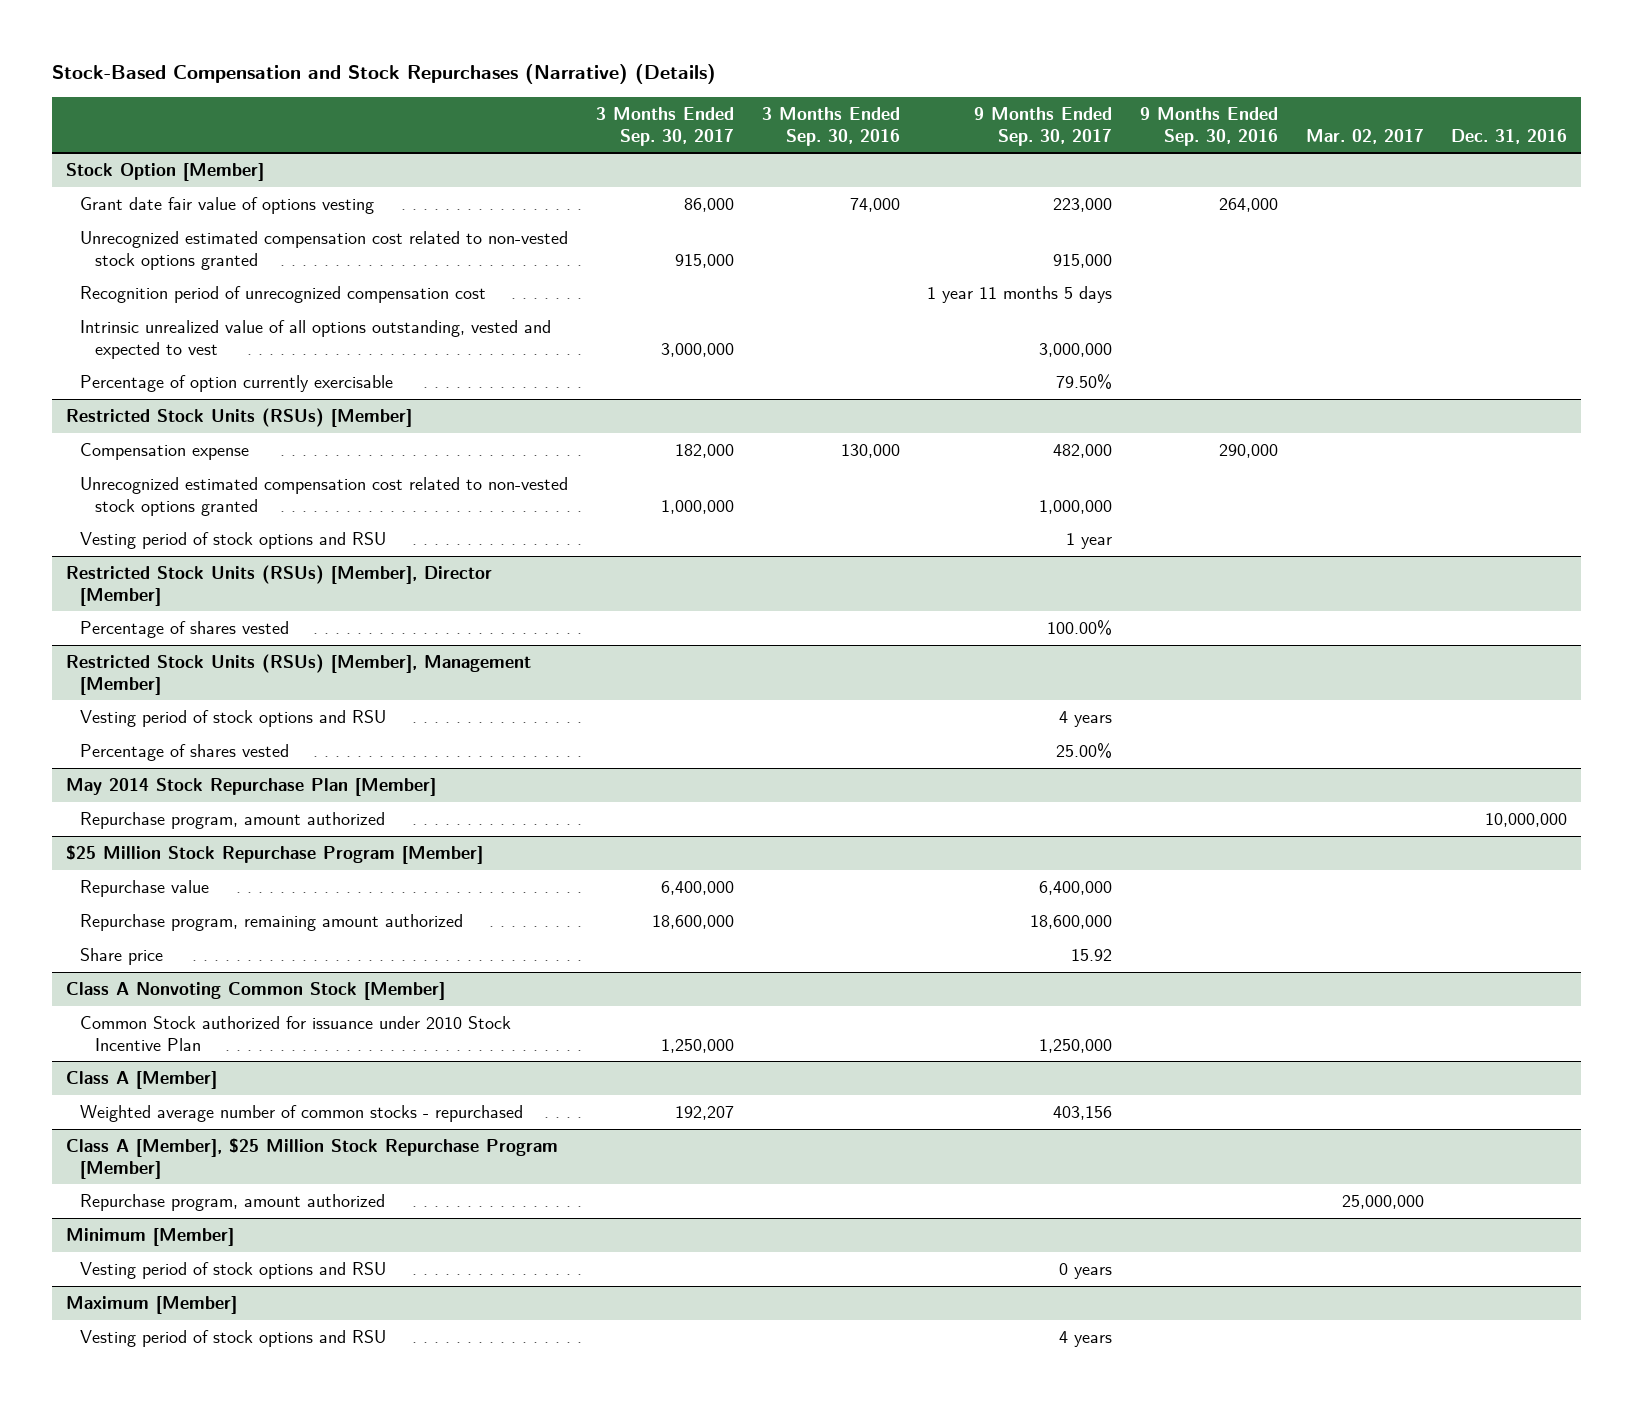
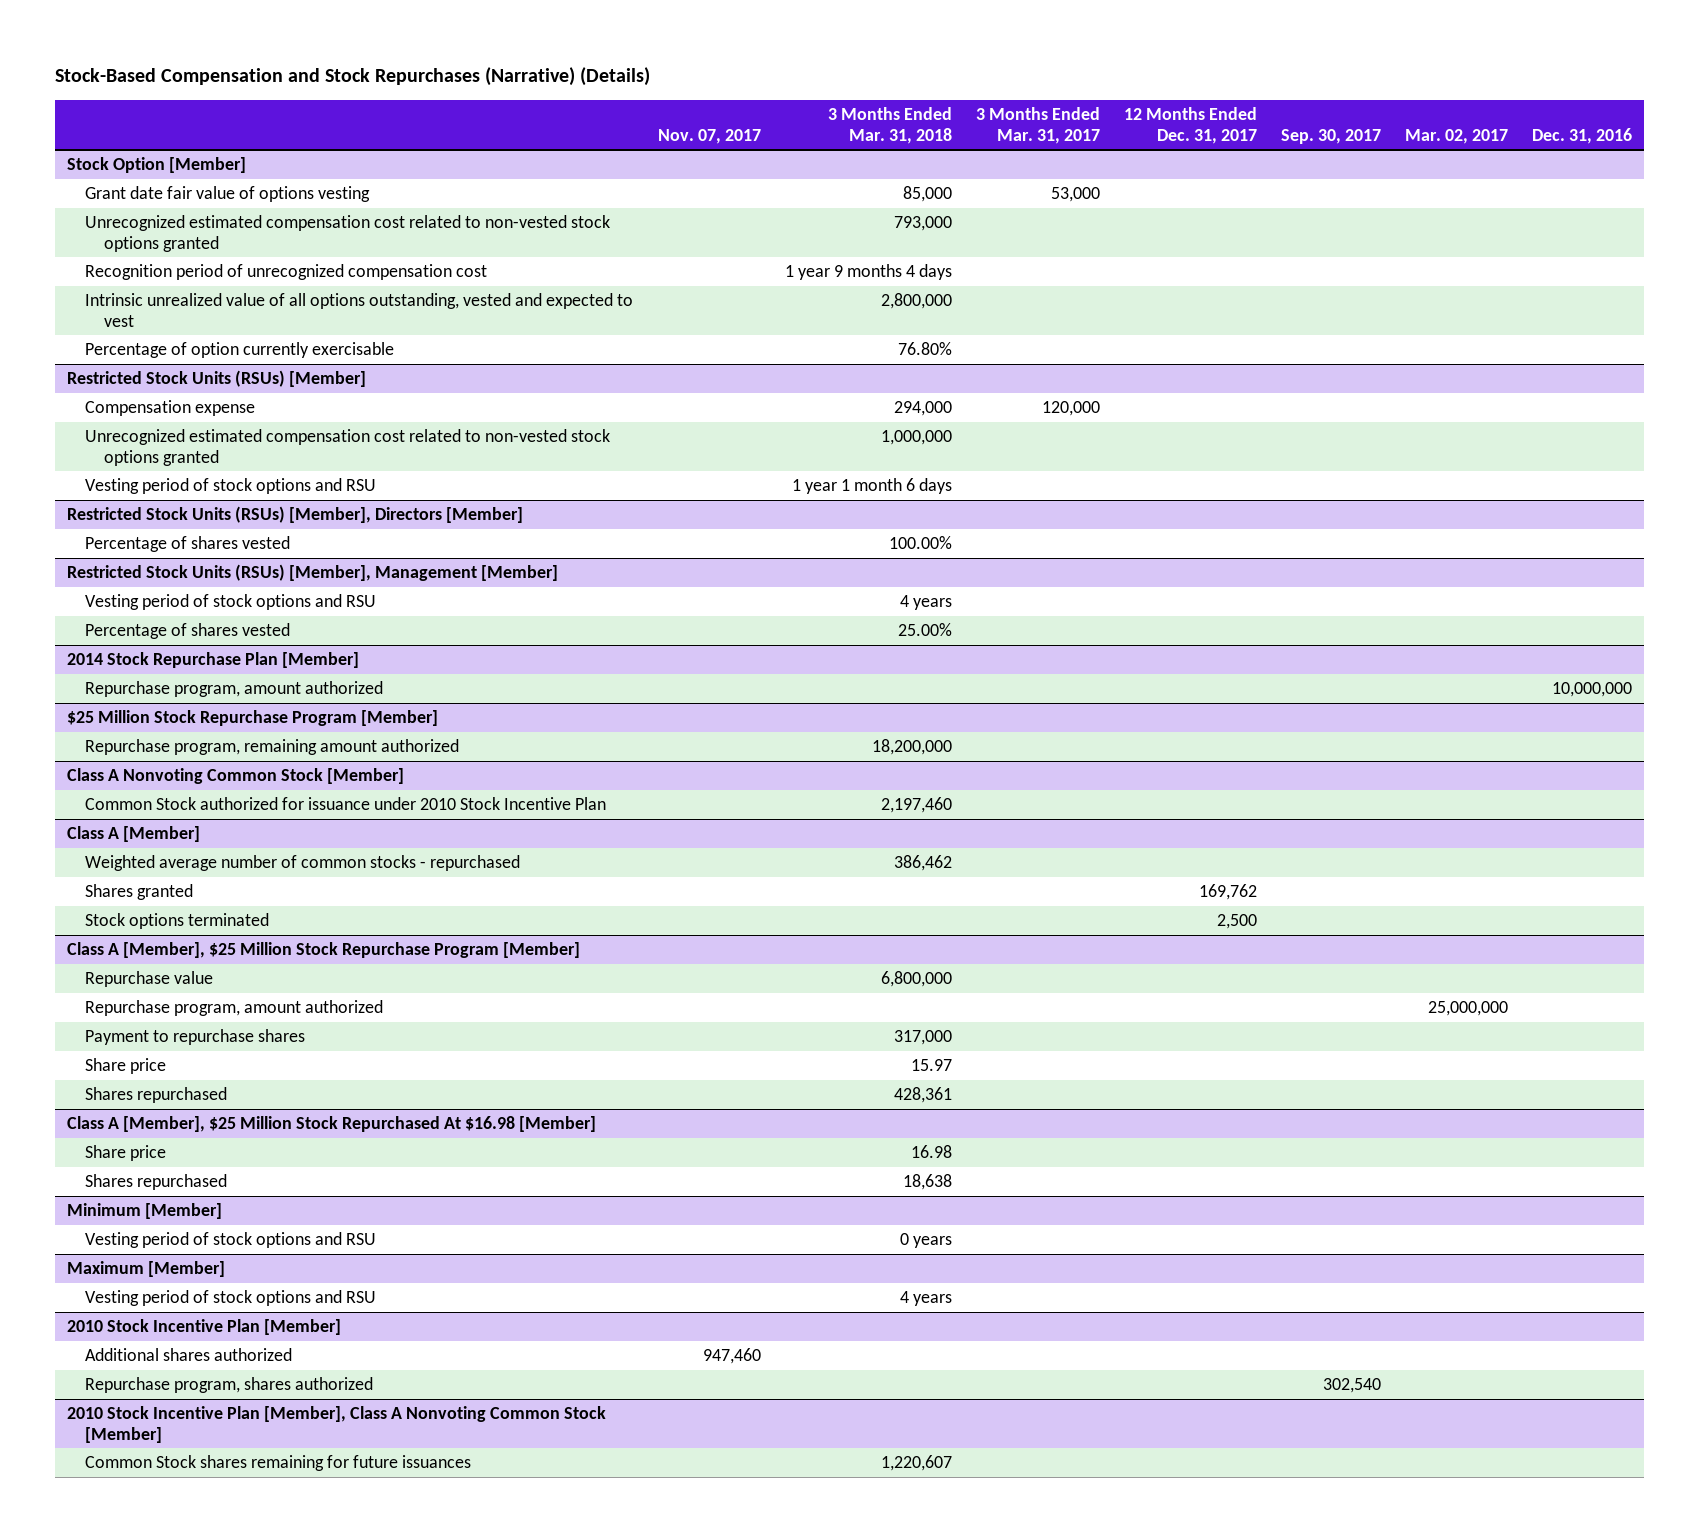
[596,107,735,146] 3 Months Ended Sep. 30, 2017 -> none
[761,107,900,146] 3 Months Ended Sep. 30, 2016 -> none
[974,107,1113,146] 9 Months Ended Sep. 30, 2017 -> none
[1140,107,1279,146] 9 Months Ended Sep. 30, 2016 -> none
none -> [657,128,761,144] Nov. 07, 2017
none -> [827,106,952,144] 3 Months Ended Mar. 31, 2018
none -> [975,106,1100,144] 3 Months Ended Mar. 31, 2017
none -> [1124,106,1258,144] 12 Months Ended Dec. 31, 2017
none -> [1281,128,1382,144] Sep. 30, 2017
[65,565,492,606] Restricted Stock Units (RSUs) [Member], Director [Member] -> [66,505,523,523] Restricted Stock Units (RSUs) [Member], Directors [Member]
[65,778,436,797] May 2014 Stock Repurchase Plan [Member] -> [66,651,359,668] 2014 Stock Repurchase Plan [Member]
[80,880,210,898] Repurchase value -> none
[80,948,164,966] Share price -> none
none -> [85,883,194,900] Shares granted
none -> [85,912,270,929] Stock options terminated
none -> [85,970,214,987] Repurchase value
none -> [85,1028,306,1045] Payment to repurchase shares
none -> [85,1057,167,1074] Share price
none -> [85,1086,228,1103] Shares repurchased
none -> [66,1115,596,1132] Class A [Member], $25 Million Stock Repurchased At $16.98 [Member]
none -> [85,1144,167,1161] Share price
none -> [85,1173,228,1190] Shares repurchased
none -> [66,1318,341,1335] 2010 Stock Incentive Plan [Member]
none -> [85,1347,293,1361] Additional shares authorized
none -> [85,1376,374,1393] Repurchase program, shares authorized
none -> [66,1405,606,1443] 2010 Stock Incentive Plan [Member], Class A Nonvoting Common Stock [Member]
none -> [85,1454,472,1471] Common Stock shares remaining for future issuances

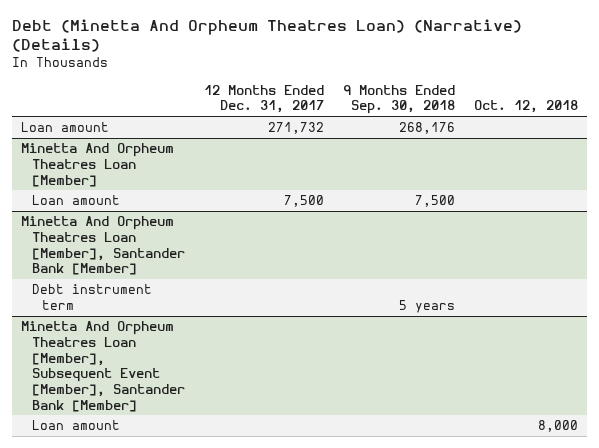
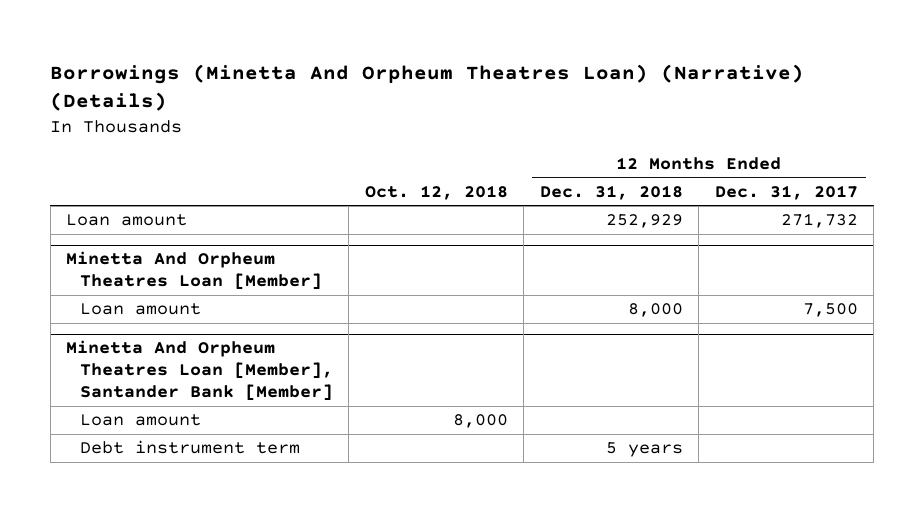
[11,18,522,53] Debt (Minetta And Orpheum Theatres Loan) (Narrative) (Details) -> [50,63,805,112] Borrowings (Minetta And Orpheum Theatres Loan) (Narrative) (Details)
[342,84,455,115] 9 Months Ended Sep. 30, 2018 -> none
none -> [539,184,683,200] Dec. 31, 2018
none -> [79,414,201,427] Loan amount
[21,321,185,412] Minetta And Orpheum Theatres Loan [Member], Subsequent Event [Member], Santander Bank [Member] -> none
[31,420,120,431] Loan amount -> none

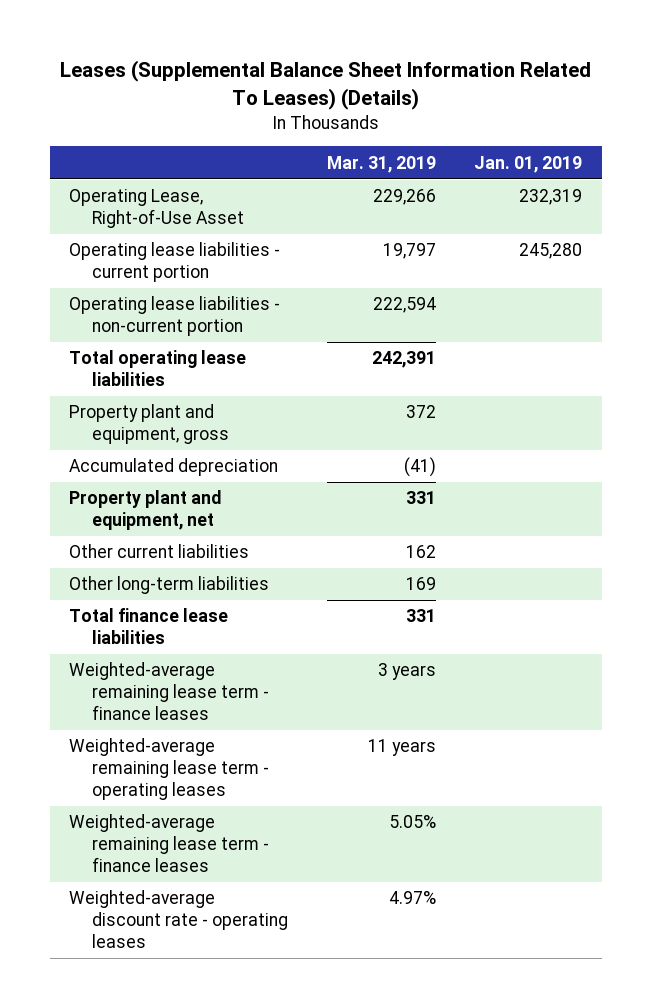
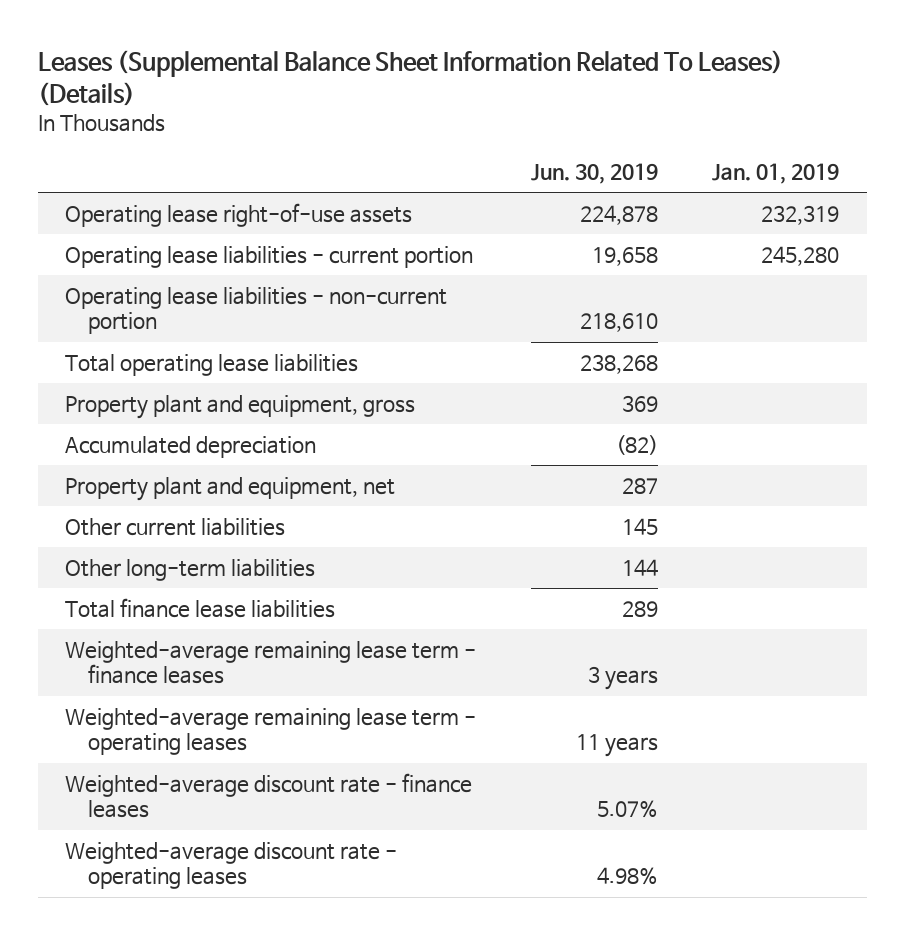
[326,155,436,173] Mar. 31, 2019 -> none
none -> [530,162,658,184] Jun. 30, 2019
[69,189,244,229] Operating Lease, Right-of-Use Asset -> [65,203,413,228] Operating lease right-of-use assets
[69,814,269,872] Weighted-average remaining lease term - finance leases -> [65,773,473,819] Weighted-average discount rate - finance leases

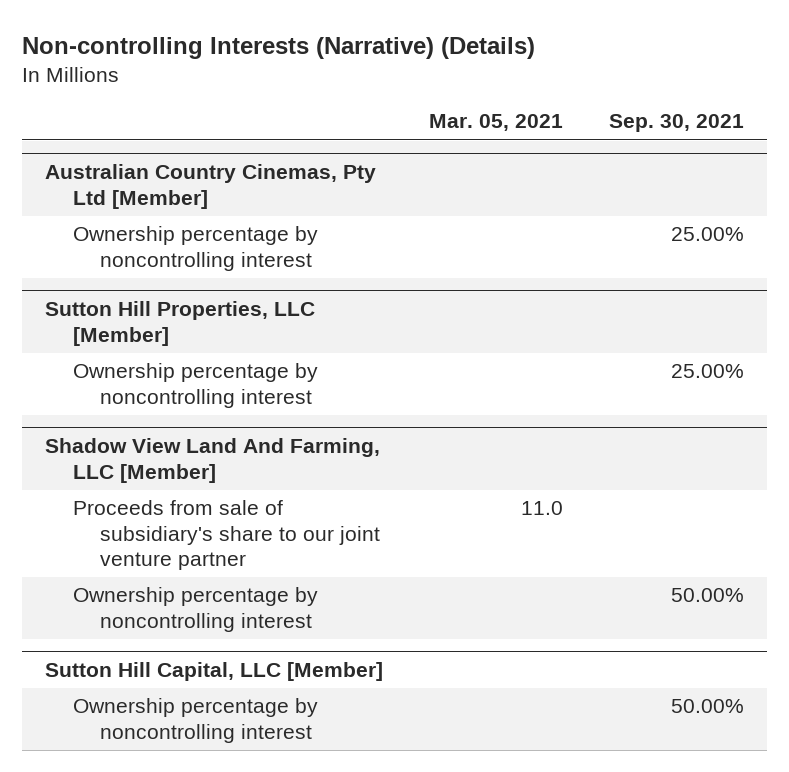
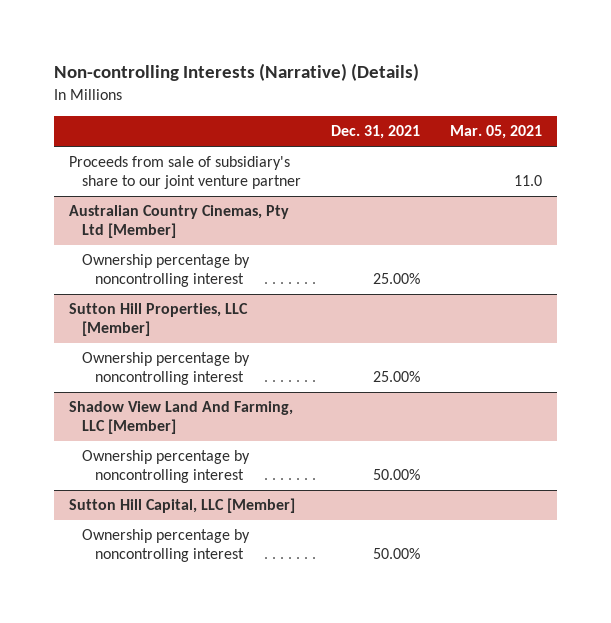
[609,114,745,133] Sep. 30, 2021 -> none
none -> [330,125,420,140] Dec. 31, 2021
none -> [68,156,301,190] Proceeds from sale of subsidiary's share to our joint venture partner
[72,500,381,571] Proceeds from sale of subsidiary's share to our joint venture partner -> none

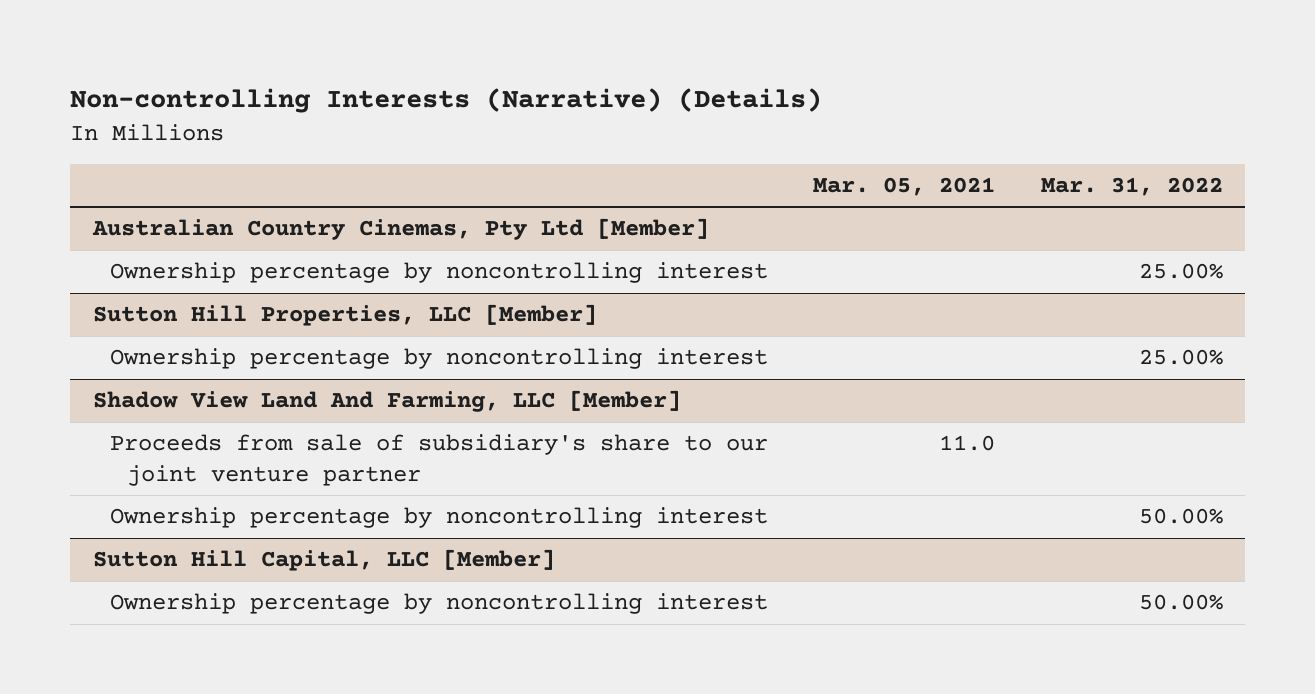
[330,125,420,140] Dec. 31, 2021 -> none
none -> [1040,176,1223,196] Mar. 31, 2022
[68,156,301,190] Proceeds from sale of subsidiary's share to our joint venture partner -> none
none -> [110,434,769,486] Proceeds from sale of subsidiary's share to our joint venture partner

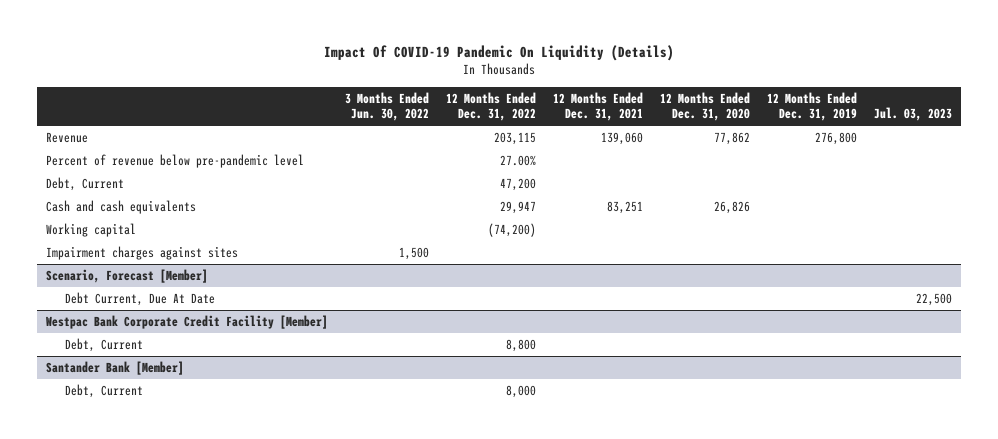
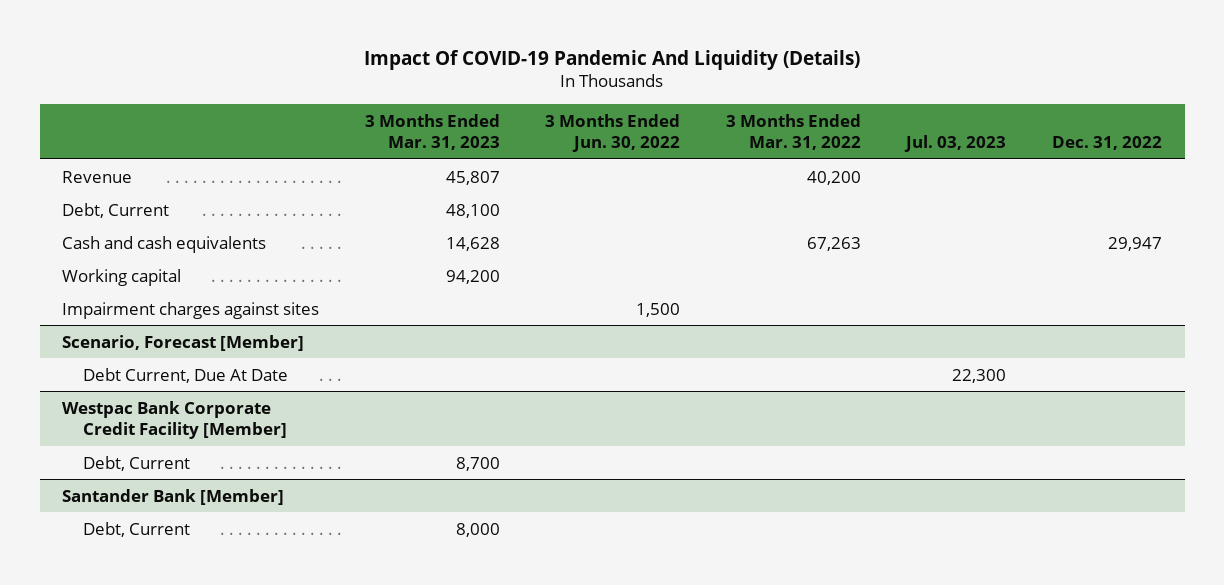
[323,45,674,62] Impact Of COVID-19 Pandemic On Liquidity (Details) -> [364,50,861,71] Impact Of COVID-19 Pandemic And Liquidity (Details)
[445,92,536,122] 12 Months Ended Dec. 31, 2022 -> none
[552,92,643,122] 12 Months Ended Dec. 31, 2021 -> none
[660,92,751,122] 12 Months Ended Dec. 31, 2020 -> none
[767,92,858,122] 12 Months Ended Dec. 31, 2019 -> none
none -> [364,113,500,150] 3 Months Ended Mar. 31, 2023
none -> [725,113,861,150] 3 Months Ended Mar. 31, 2022
none -> [1051,135,1162,150] Dec. 31, 2022
[45,153,304,168] Percent of revenue below pre-pandemic level -> none
[916,292,953,306] 22,500 -> [952,368,1007,383] 22,300

